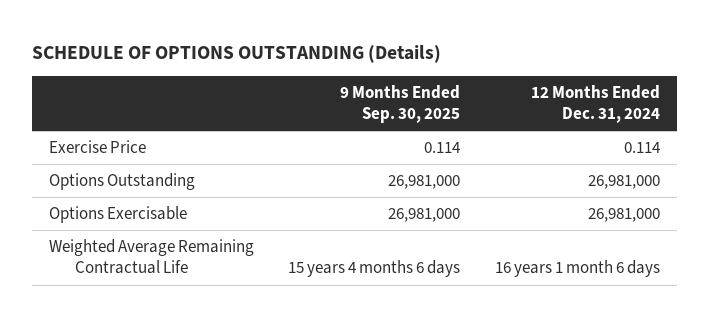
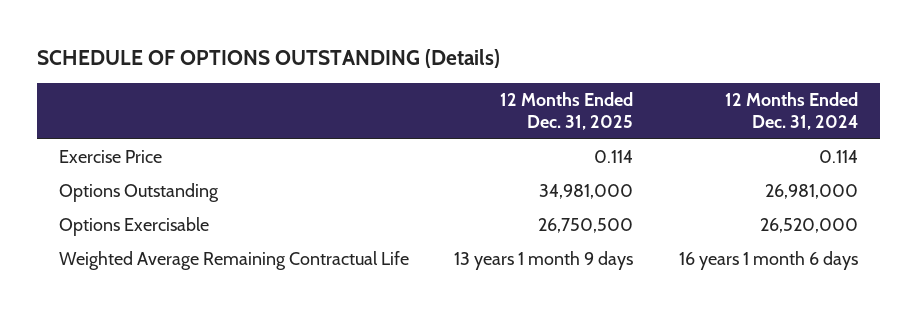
[340,85,461,124] 9 Months Ended Sep. 30, 2025 -> none
none -> [500,92,634,131] 12 Months Ended Dec. 31, 2025
[587,208,660,223] 26,981,000 -> [759,218,858,234] 26,520,000

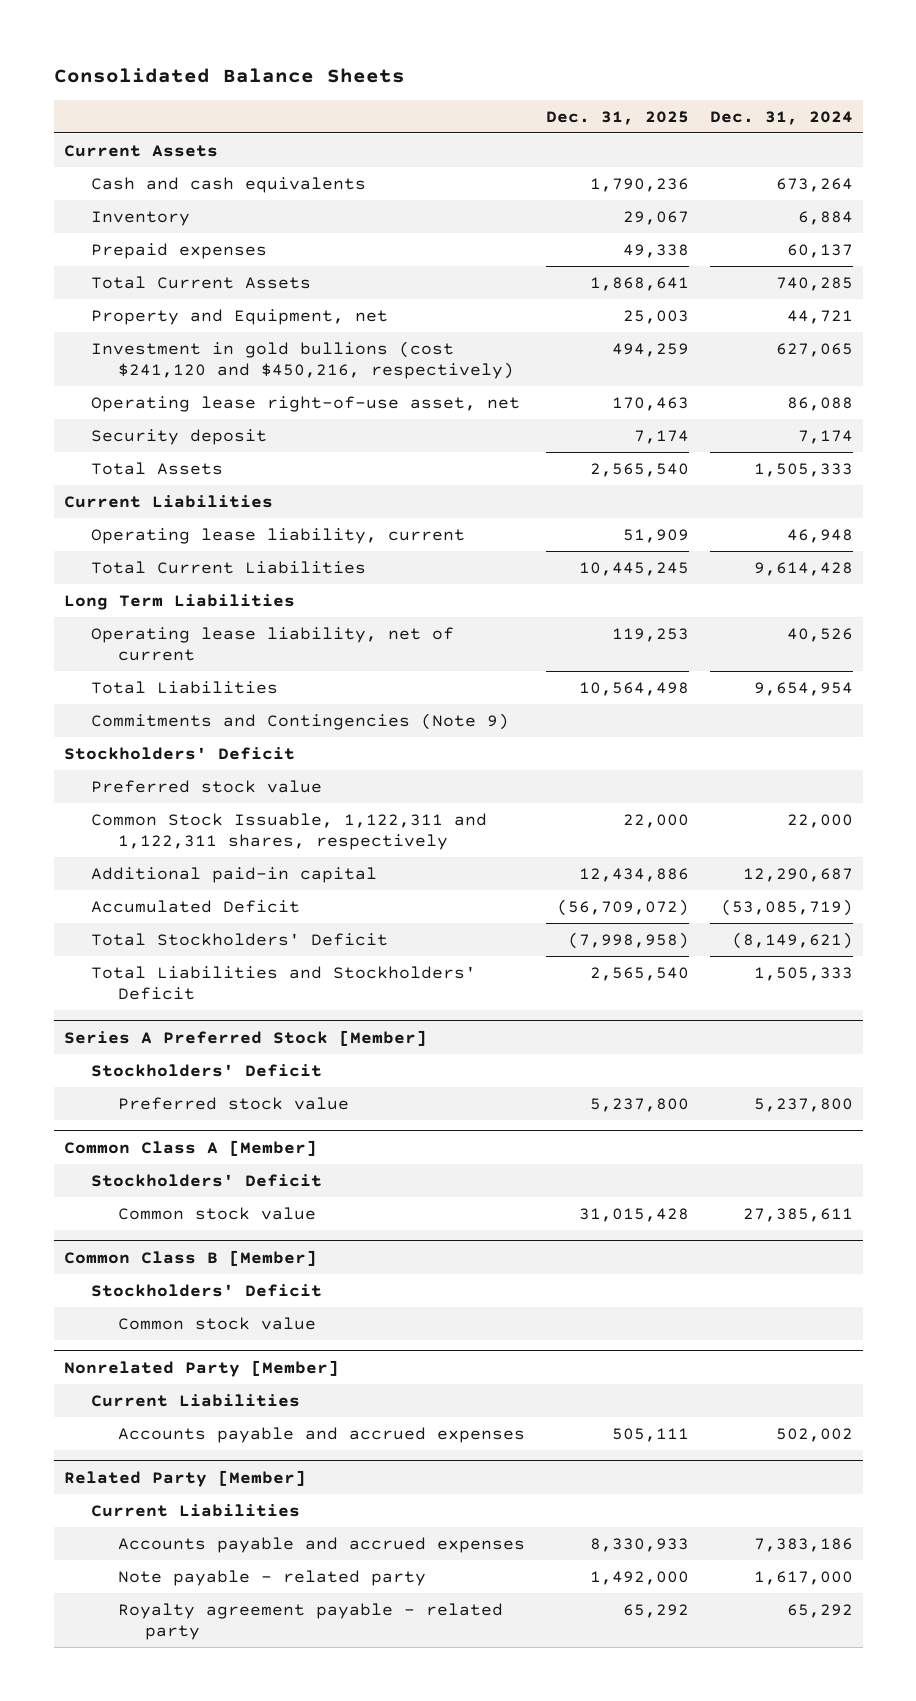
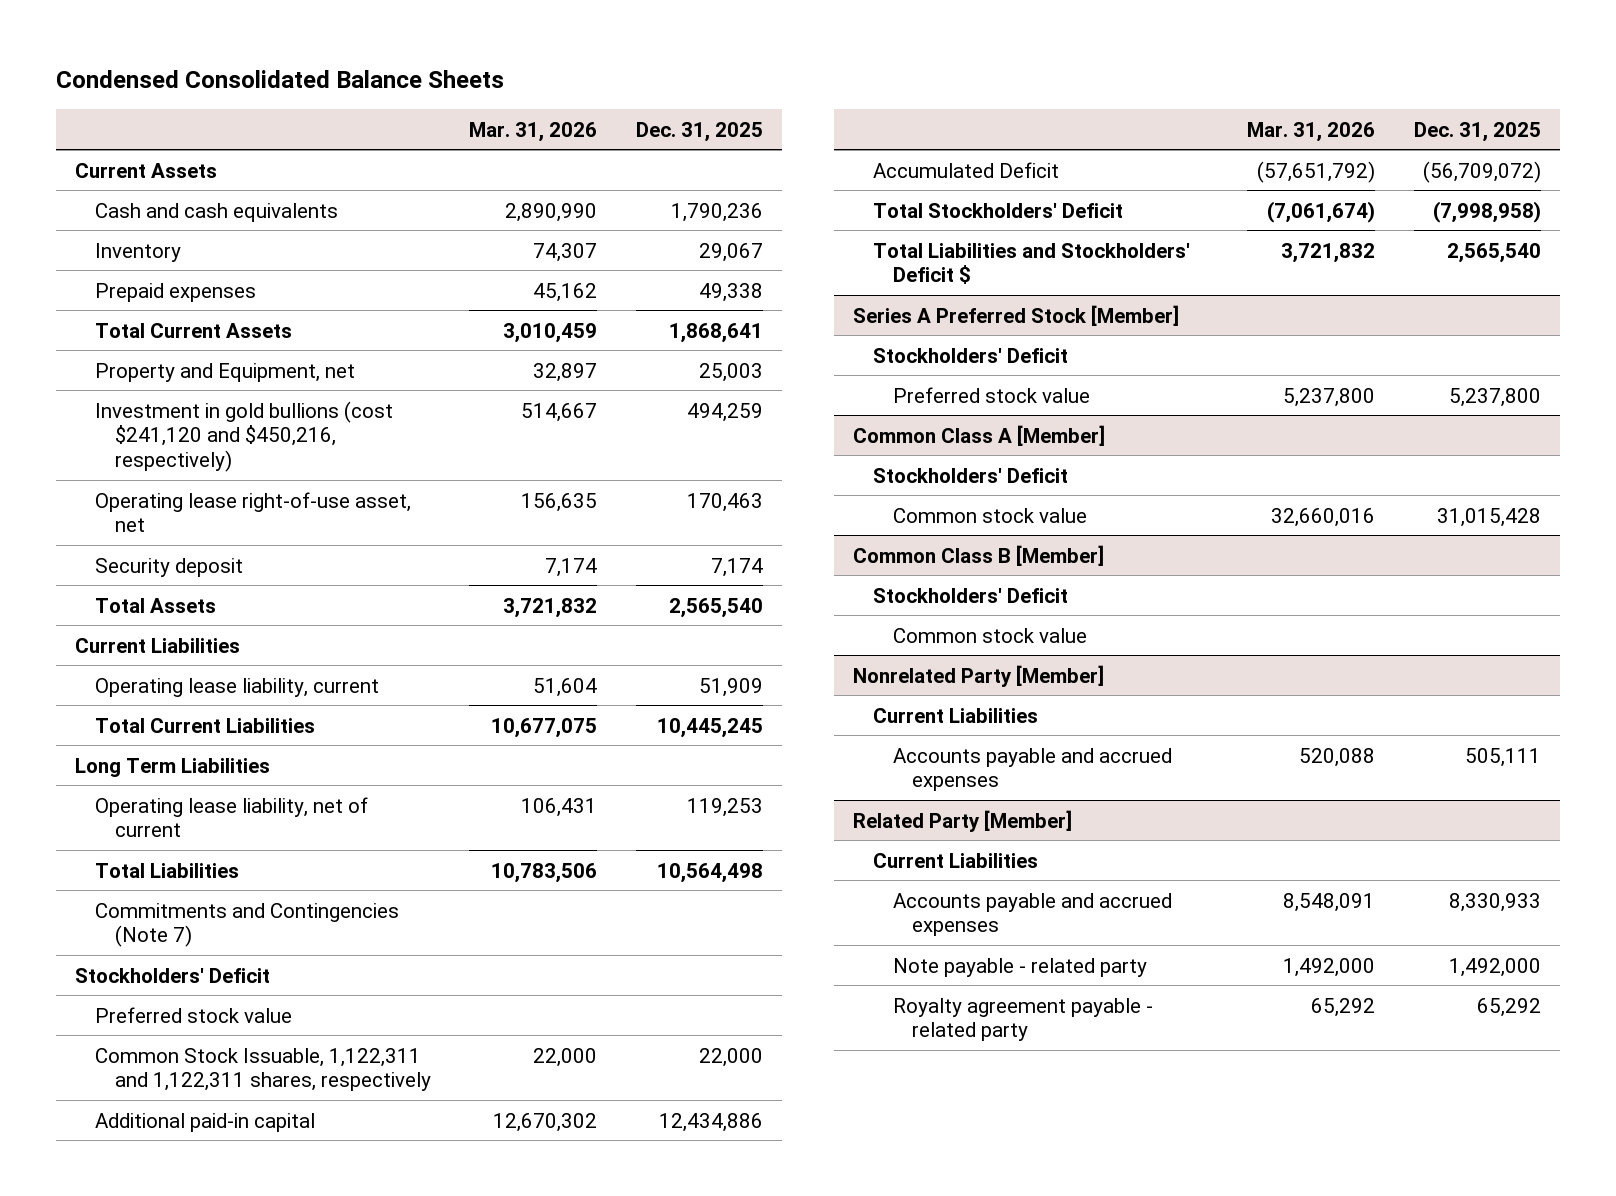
[53,67,405,83] Consolidated Balance Sheets -> [56,70,505,89] Condensed Consolidated Balance Sheets
[709,110,853,125] Dec. 31, 2024 -> none
none -> [469,121,598,142] Mar. 31, 2026
[90,712,509,730] Commitments and Contingencies (Note 9) -> [95,902,400,948] Commitments and Contingencies (Note 7)
[90,965,476,1001] Total Liabilities and Stockholders' Deficit -> [872,242,1190,285] Total Liabilities and Stockholders' Deficit $

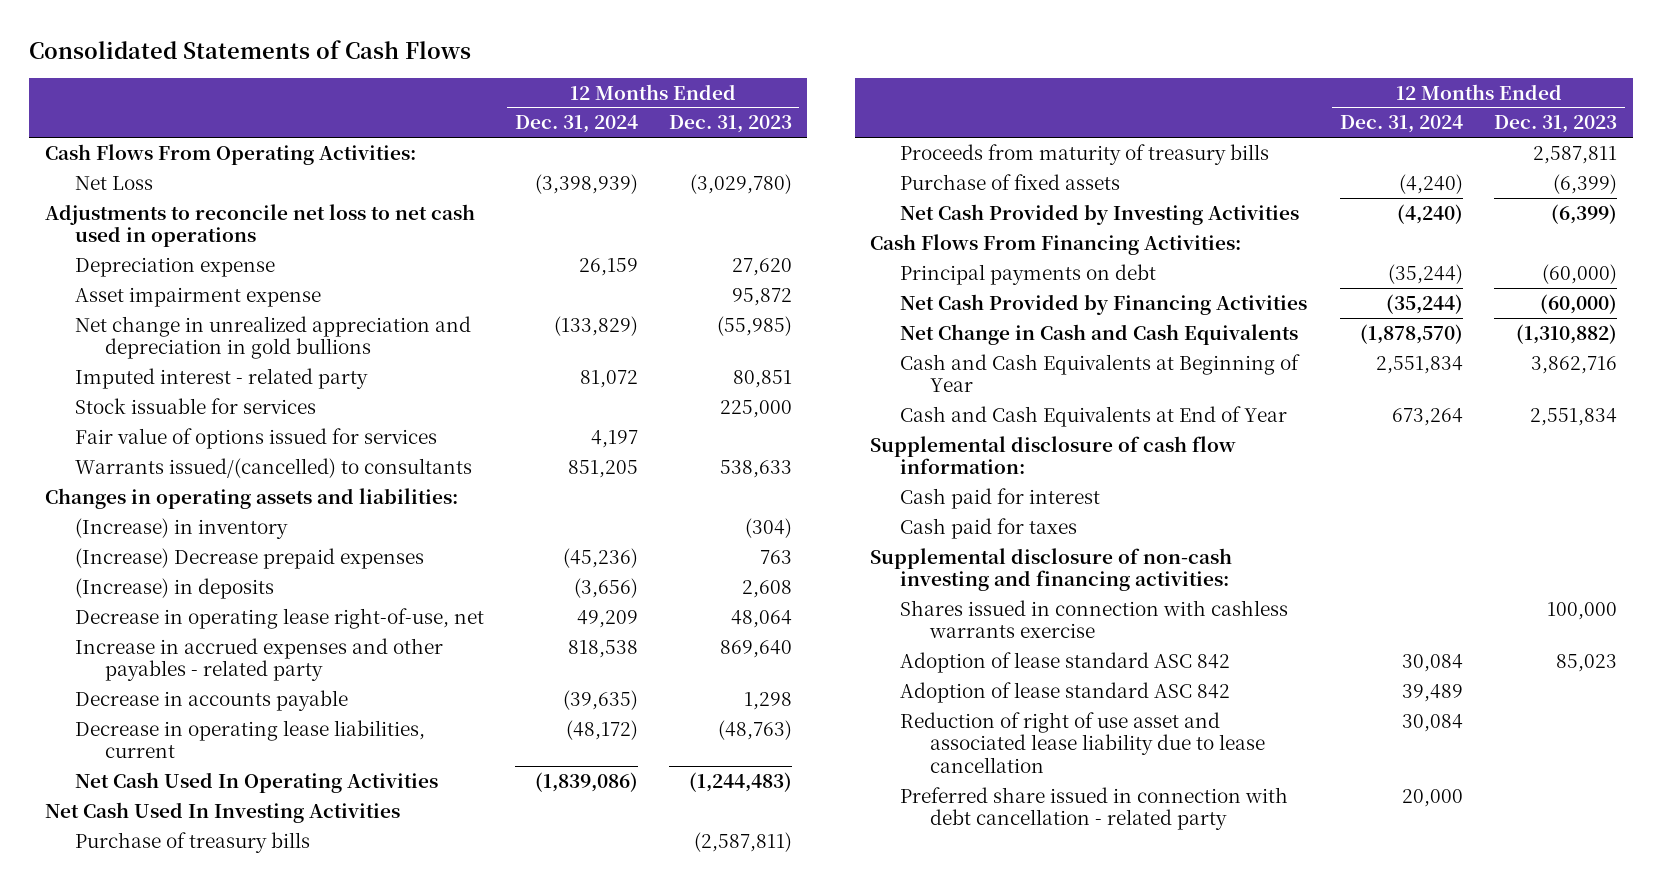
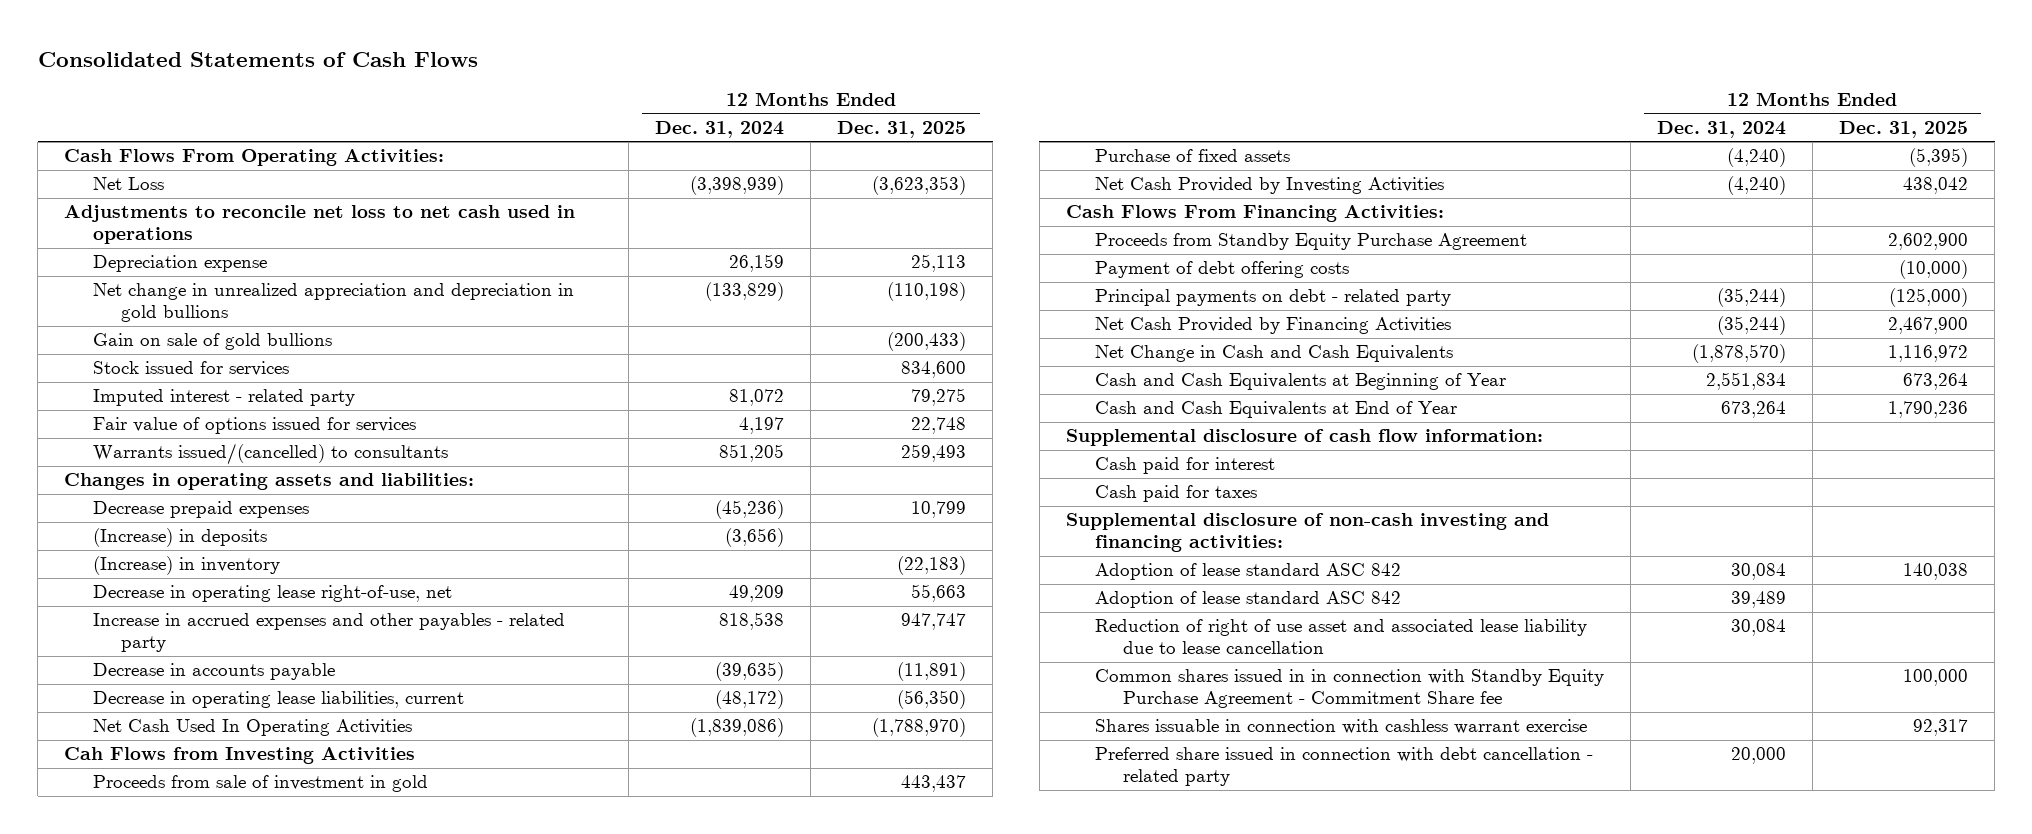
[668,115,792,134] Dec. 31, 2023 -> none
none -> [837,120,967,138] Dec. 31, 2025
[74,286,321,307] Asset impairment expense -> none
none -> [92,333,332,351] Gain on sale of gold bullions
none -> [92,361,289,377] Stock issued for services
[74,397,316,414] Stock issuable for services -> none
[74,547,424,569] (Increase) Decrease prepaid expenses -> [92,501,309,519] Decrease prepaid expenses
[74,517,288,539] (Increase) in inventory -> [92,556,280,576] (Increase) in inventory
[74,831,310,853] Purchase of treasury bills -> none
[900,143,1270,165] Proceeds from maturity of treasury bills -> none
[44,801,400,823] Net Cash Used In Investing Activities -> [64,747,416,765] Cah Flows from Investing Activities
none -> [92,775,428,793] Proceeds from sale of investment in gold
none -> [1094,233,1527,251] Proceeds from Standby Equity Purchase Agreement
none -> [1094,261,1349,279] Payment of debt offering costs
[900,263,1157,285] Principal payments on debt -> [1094,289,1451,307] Principal payments on debt - related party
[900,599,1289,639] Shares issued in connection with cashless warrants exercise -> none
none -> [1094,669,1604,709] Common shares issued in in connection with Standby Equity Purchase Agreement - Commitment Share fee
none -> [1094,719,1587,735] Shares issuable in connection with cashless warrant exercise

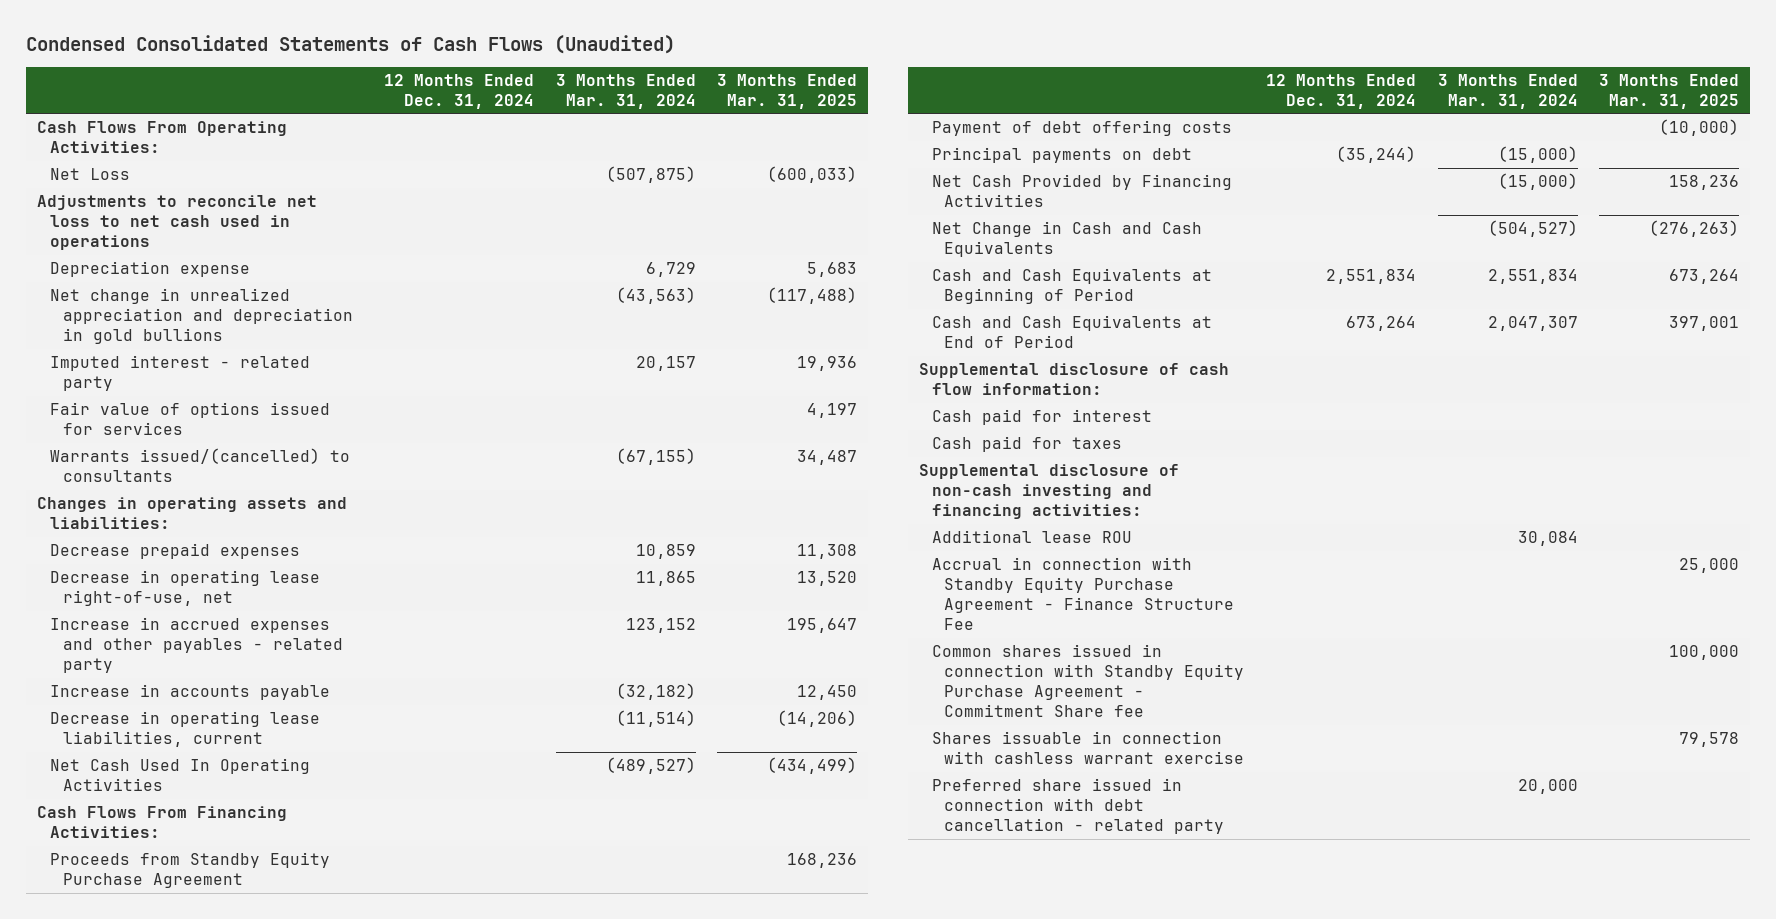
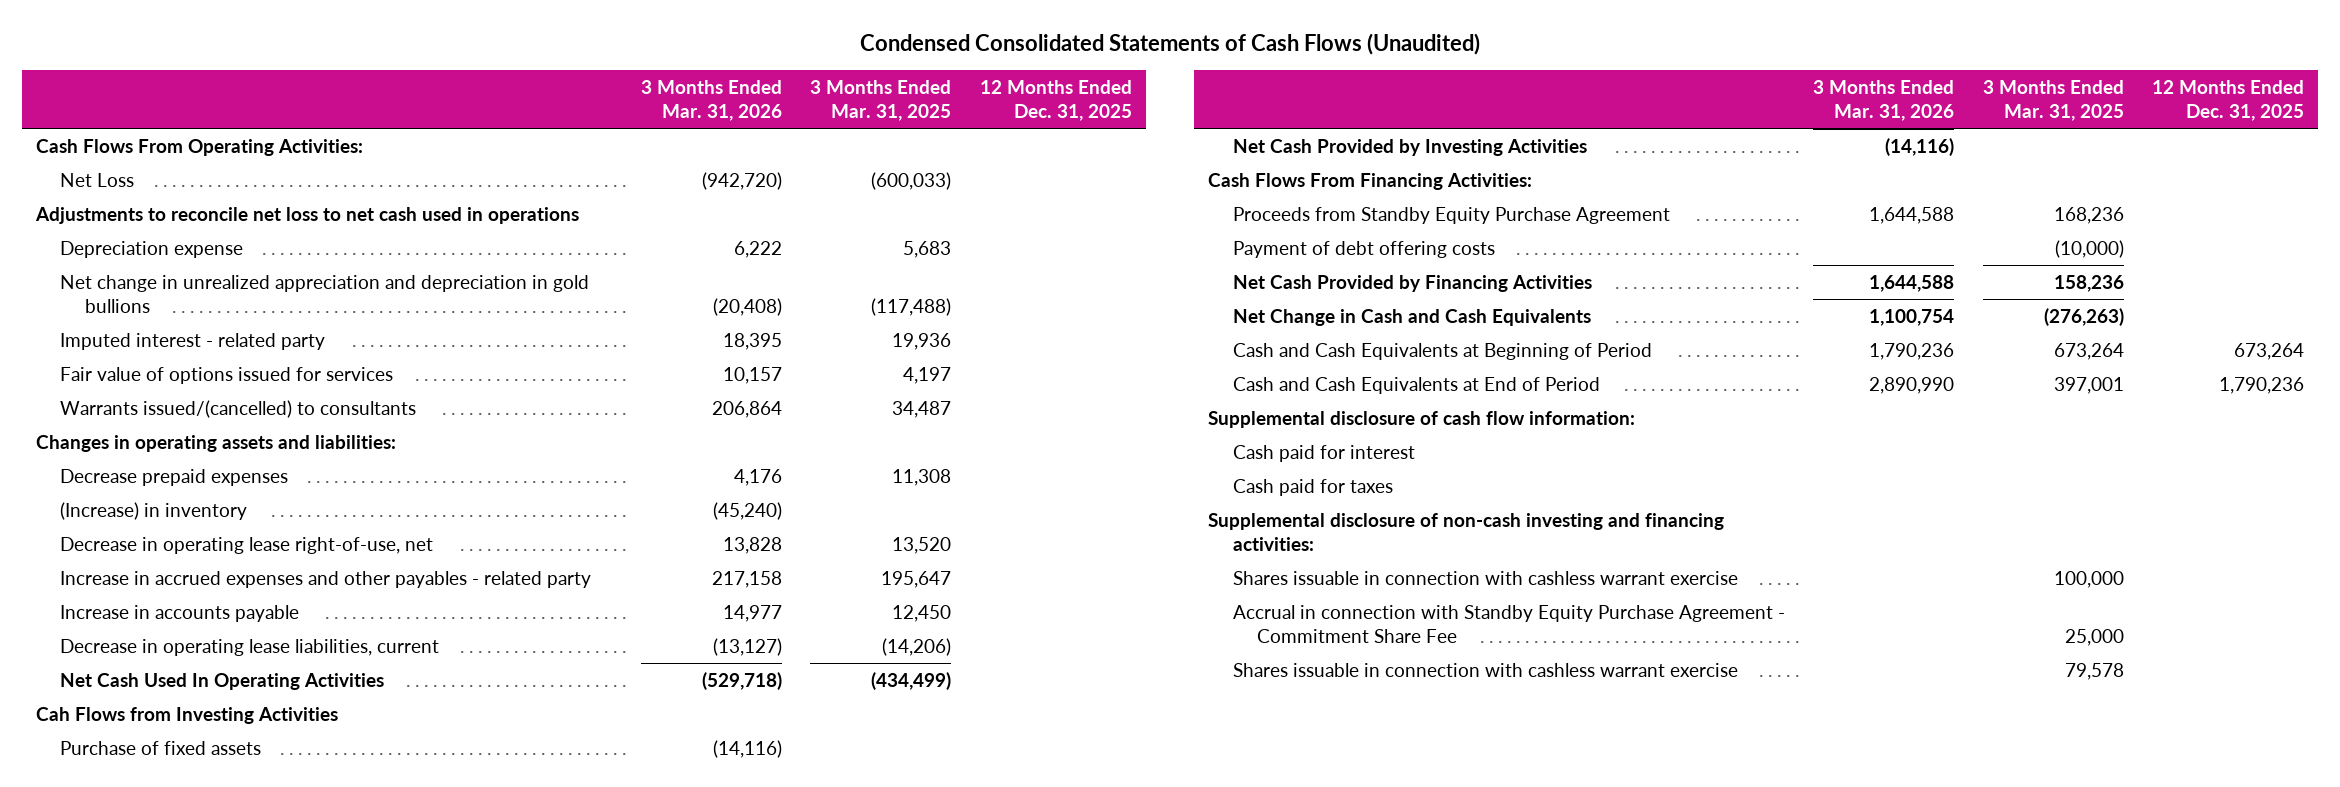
[384,73,535,109] 12 Months Ended Dec. 31, 2024 -> none
[555,73,696,109] 3 Months Ended Mar. 31, 2024 -> none
none -> [640,80,782,122] 3 Months Ended Mar. 31, 2026
none -> [979,80,1132,122] 12 Months Ended Dec. 31, 2025
none -> [60,501,248,520] (Increase) in inventory
none -> [35,706,338,724] Cah Flows from Investing Activities
none -> [60,740,262,755] Purchase of fixed assets
none -> [1232,138,1587,156] Net Cash Provided by Investing Activities
[931,147,1192,164] Principal payments on debt -> none
[931,530,1132,544] Additional lease ROU -> none
[931,644,1245,718] Common shares issued in connection with Standby Equity Purchase Agreement - Commitment Share fee -> none
none -> [1232,570,1738,585] Shares issuable in connection with cashless warrant exercise
[931,557,1235,631] Accrual in connection with Standby Equity Purchase Agreement - Finance Structure Fee -> [1232,604,1785,643] Accrual in connection with Standby Equity Purchase Agreement - Commitment Share Fee
[931,778,1225,835] Preferred share issued in connection with debt cancellation - related party -> none

